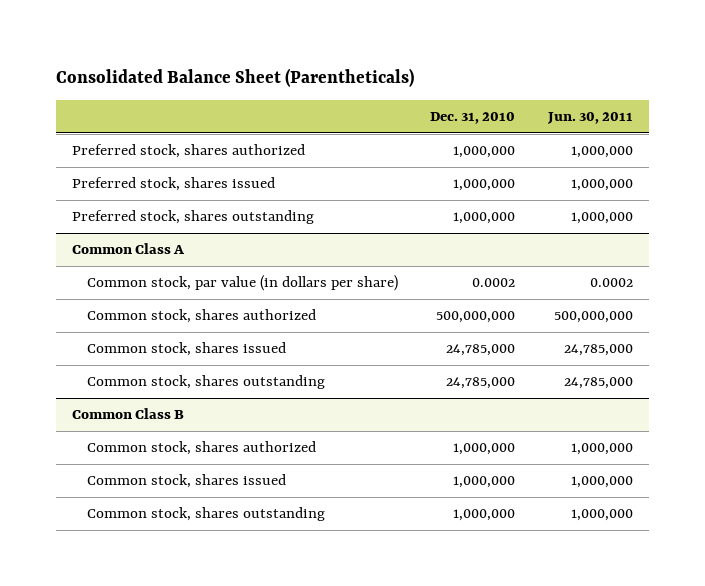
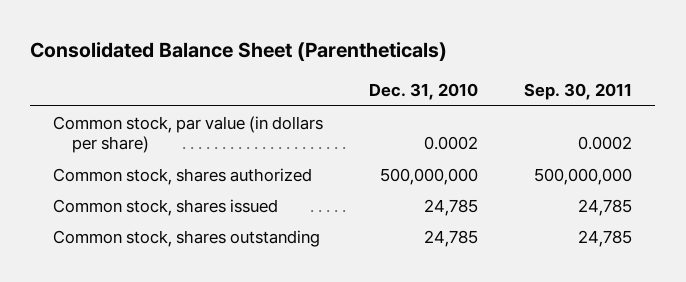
[546,112,633,125] Jun. 30, 2011 -> none
none -> [524,83,633,101] Sep. 30, 2011
[72,144,306,159] Preferred stock, shares authorized -> none
[72,177,276,192] Preferred stock, shares issued -> none
[72,210,315,225] Preferred stock, shares outstanding -> none
[72,243,185,255] Common Class A -> none
[72,408,185,420] Common Class B -> none
[87,441,317,456] Common stock, shares authorized -> none
[87,474,287,489] Common stock, shares issued -> none
[87,507,326,522] Common stock, shares outstanding -> none
[446,344,516,357] 24,785,000 -> [424,198,479,216] 24,785
[446,377,516,390] 24,785,000 -> [424,229,479,247] 24,785

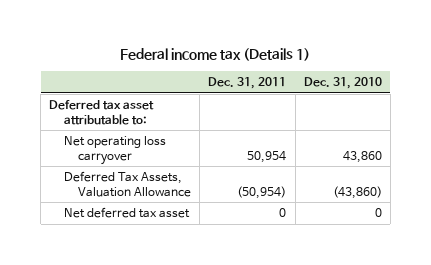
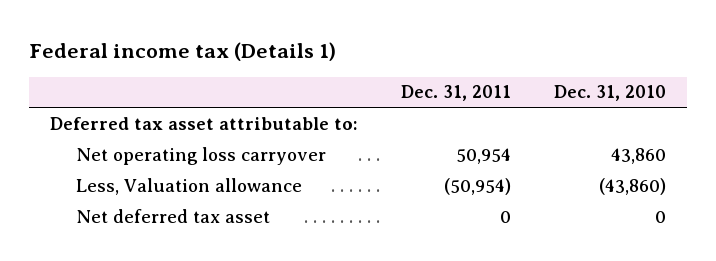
[63,171,192,197] Deferred Tax Assets, Valuation Allowance -> [76,177,303,195] Less, Valuation allowance

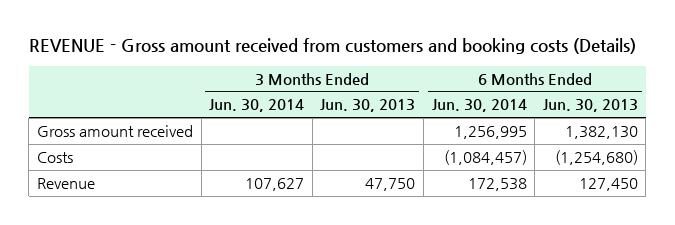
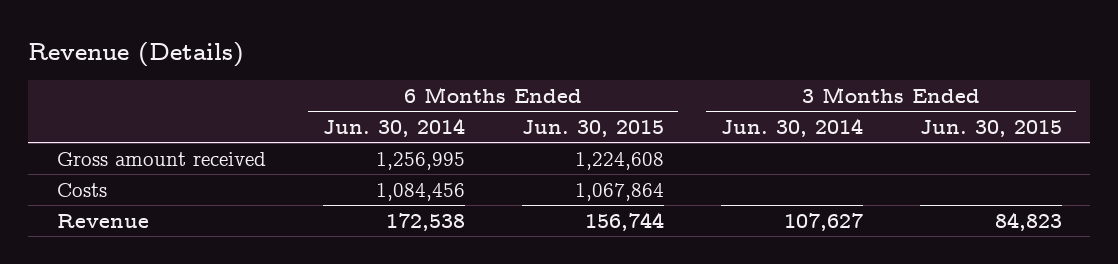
[28,38,636,55] REVENUE - Gross amount received from customers and booking costs (Details) -> [28,41,245,67] Revenue (Details)
[320,99,416,113] Jun. 30, 2013 -> none
[542,99,638,113] Jun. 30, 2013 -> none
none -> [521,119,664,137] Jun. 30, 2015
none -> [919,119,1062,137] Jun. 30, 2015
[443,149,527,165] (1,084,457) -> [375,182,465,201] 1,084,456

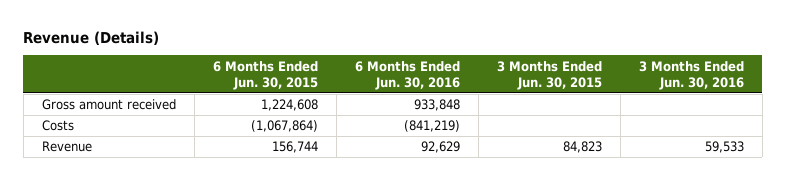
[322,117,465,137] Jun. 30, 2014 -> none
[720,117,863,137] Jun. 30, 2014 -> none
none -> [354,60,460,90] 6 Months Ended Jun. 30, 2016
none -> [638,60,744,90] 3 Months Ended Jun. 30, 2016
[574,182,664,201] 1,067,864 -> [250,120,318,133] (1,067,864)

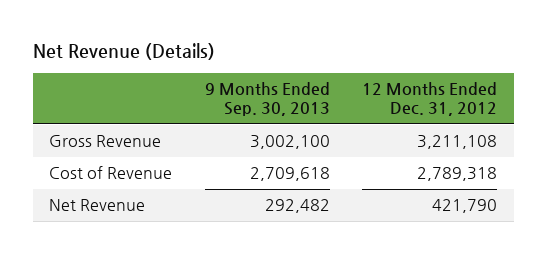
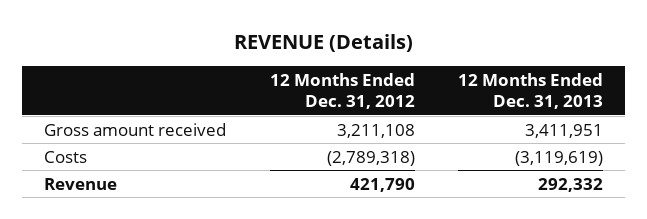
[33,43,216,61] Net Revenue (Details) -> [233,33,413,52] REVENUE (Details)
[204,82,330,117] 9 Months Ended Sep. 30, 2013 -> none
none -> [458,72,604,110] 12 Months Ended Dec. 31, 2013
[49,135,162,148] Gross Revenue -> [43,122,226,136] Gross amount received
[49,166,173,180] Cost of Revenue -> [43,150,87,163] Costs
[417,167,498,182] 2,789,318 -> [326,150,415,166] (2,789,318)
[49,199,146,212] Net Revenue -> [43,177,117,190] Revenue

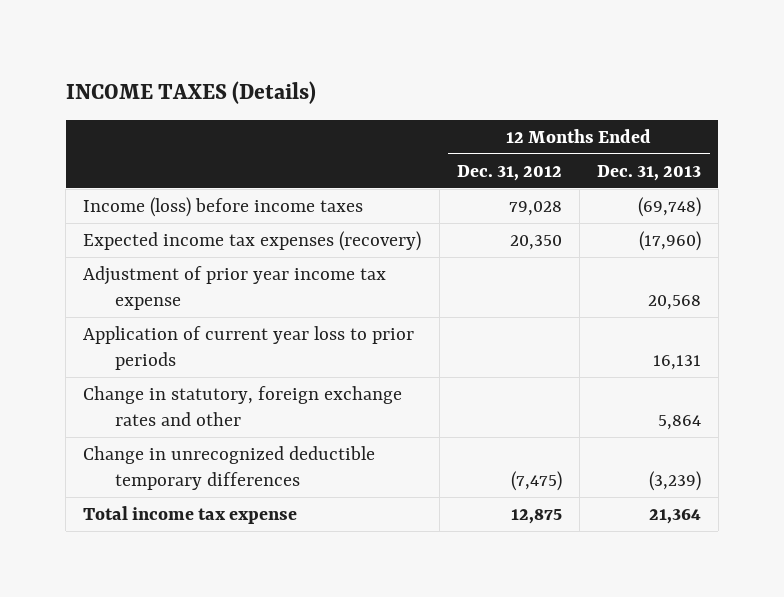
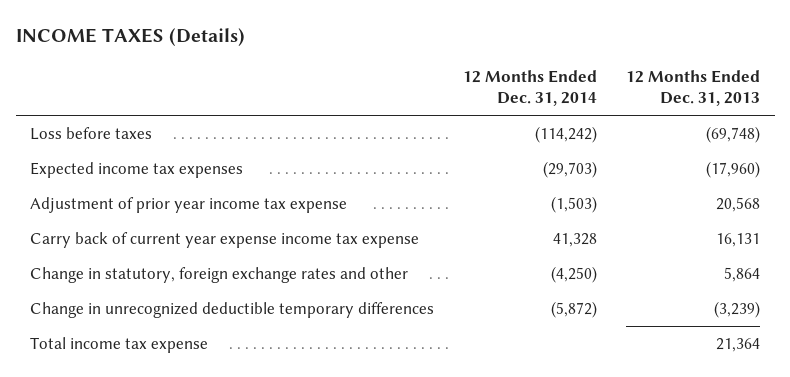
[456,164,562,181] Dec. 31, 2012 -> none
none -> [463,70,598,107] 12 Months Ended Dec. 31, 2014
[83,197,364,218] Income (loss) before income taxes -> [30,126,153,140] Loss before taxes
[83,231,422,252] Expected income tax expenses (recovery) -> [30,161,244,178] Expected income tax expenses
[83,326,415,370] Application of current year loss to prior periods -> [30,231,420,248] Carry back of current year expense income tax expense

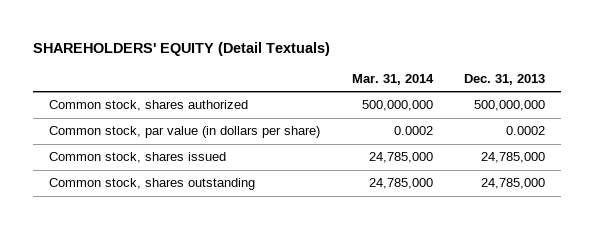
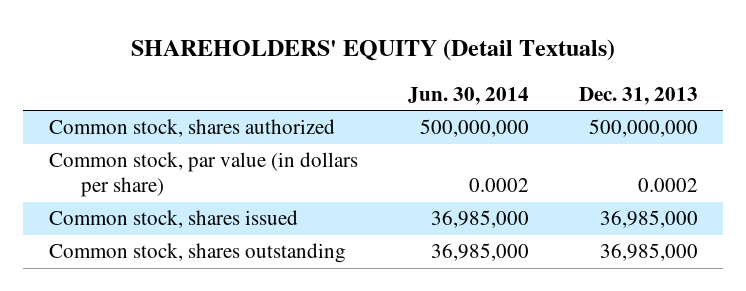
[351,74,434,86] Mar. 31, 2014 -> none
none -> [407,86,529,105] Jun. 30, 2014
[481,152,546,164] 24,785,000 -> [599,210,698,229] 36,985,000
[481,178,546,190] 24,785,000 -> [599,243,698,262] 36,985,000

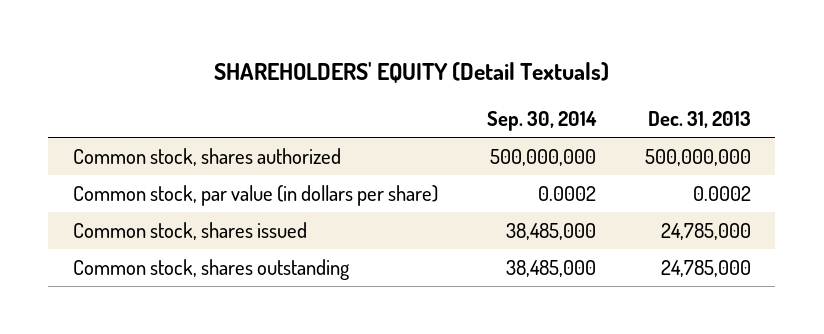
[407,86,529,105] Jun. 30, 2014 -> none
none -> [486,111,597,132] Sep. 30, 2014
[599,210,698,229] 36,985,000 -> [660,222,751,240] 24,785,000
[599,243,698,262] 36,985,000 -> [660,259,751,277] 24,785,000

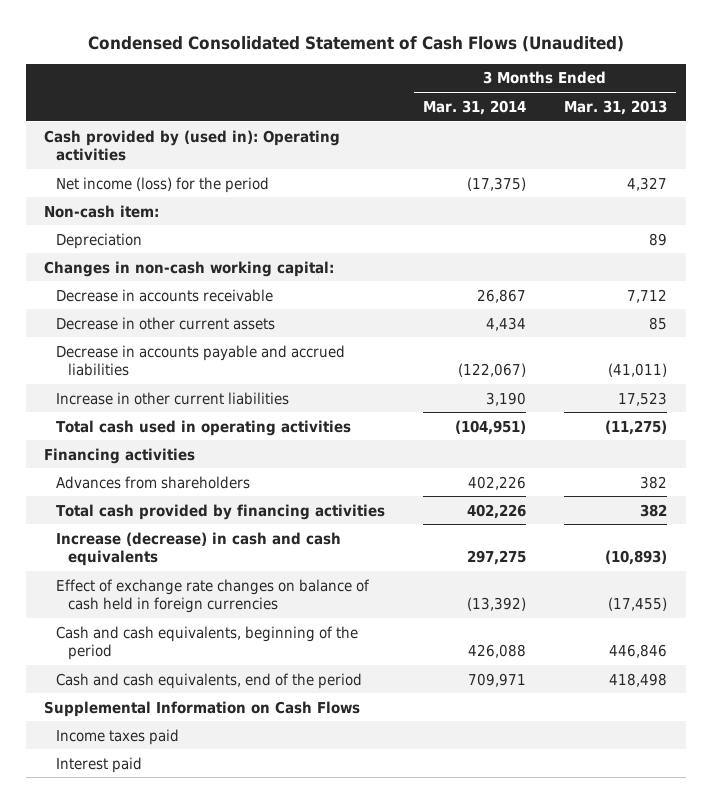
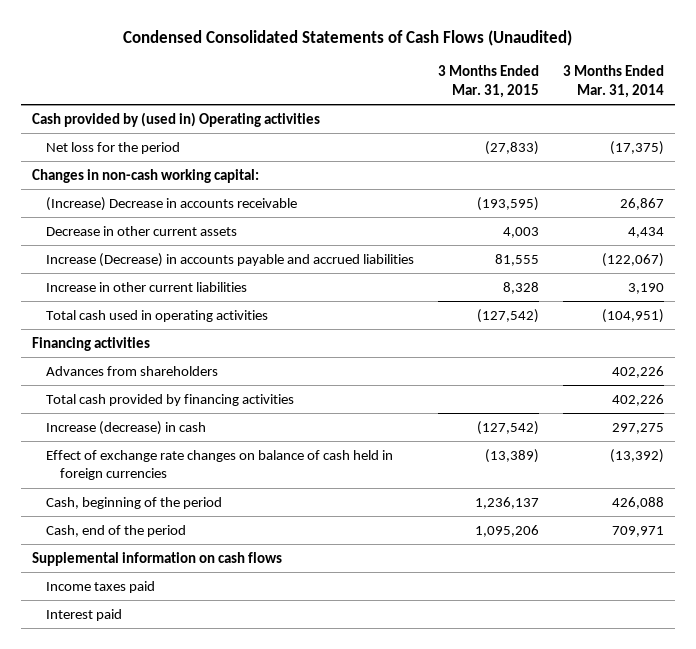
[87,35,624,52] Condensed Consolidated Statement of Cash Flows (Unaudited) -> [122,29,572,46] Condensed Consolidated Statements of Cash Flows (Unaudited)
[563,99,667,115] Mar. 31, 2013 -> none
none -> [437,65,539,98] 3 Months Ended Mar. 31, 2015
[44,204,160,218] Non-cash item: -> none
[56,232,143,249] Depreciation -> none
[44,129,341,161] Cash provided by (used in): Operating activities -> [32,111,321,127] Cash provided by (used in) Operating activities
[56,176,270,193] Net income (loss) for the period -> [46,141,181,154] Net loss for the period
[56,288,274,302] Decrease in accounts receivable -> [46,196,298,211] (Increase) Decrease in accounts receivable
[56,344,346,376] Decrease in accounts payable and accrued liabilities -> [46,252,415,267] Increase (Decrease) in accounts payable and accrued liabilities
[56,531,342,566] Increase (decrease) in cash and cash equivalents -> [46,420,207,435] Increase (decrease) in cash
[56,625,359,660] Cash and cash equivalents, beginning of the period -> [46,496,223,509] Cash, beginning of the period
[56,672,363,689] Cash and cash equivalents, end of the period -> [46,524,187,537] Cash, end of the period
[44,700,361,717] Supplemental Information on Cash Flows -> [32,551,283,566] Supplemental information on cash flows

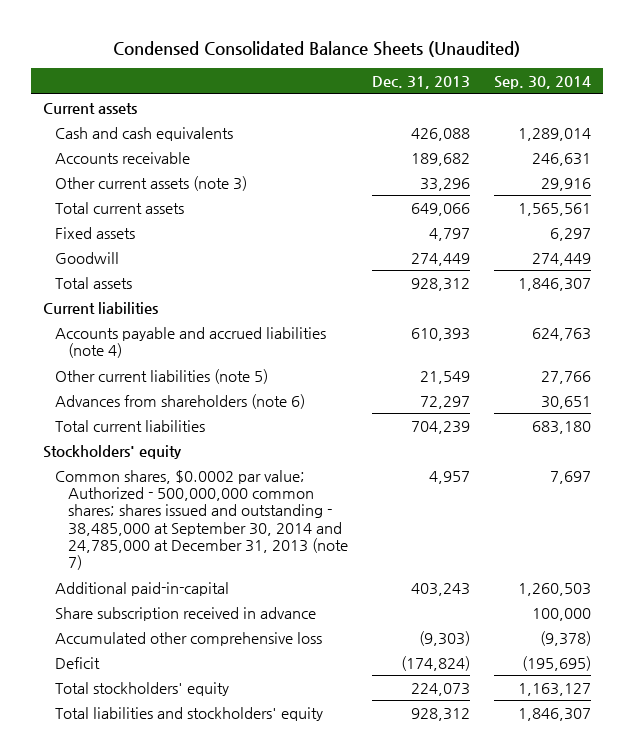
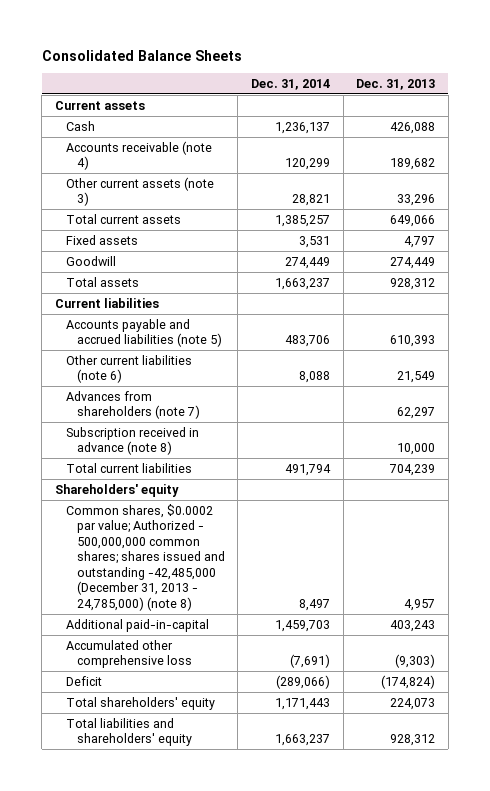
[112,40,520,57] Condensed Consolidated Balance Sheets (Unaudited) -> [41,49,242,61] Consolidated Balance Sheets
[493,76,591,90] Sep. 30, 2014 -> none
none -> [250,78,330,90] Dec. 31, 2014
[55,126,234,141] Cash and cash equivalents -> [65,120,95,131] Cash
[55,151,191,164] Accounts receivable -> [65,140,212,171] Accounts receivable (note 4)
[55,326,327,359] Accounts payable and accrued liabilities (note 4) -> [65,318,222,348] Accounts payable and accrued liabilities (note 5)
[55,368,269,384] Other current liabilities (note 5) -> [65,354,192,384] Other current liabilities (note 6)
[55,393,306,409] Advances from shareholders (note 6) -> [65,390,200,420] Advances from shareholders (note 7)
[419,395,470,409] 72,297 -> [397,407,436,420] 62,297
none -> [65,426,199,456] Subscription received in advance (note 8)
[42,444,182,459] Stockholders' equity -> [54,483,179,497] Shareholders' equity
[55,469,348,571] Common shares, $0.0002 par value; Authorized - 500,000,000 common shares; shares issued and outstanding - 38,485,000 at September 30, 2014 and 24,785,000 at December 31, 2013 (note 7) -> [65,503,225,611] Common shares, $0.0002 par value; Authorized - 500,000,000 common shares; shares issued and outstanding -42,485,000 (December 31, 2013 - 24,785,000) (note 8)
[55,606,317,621] Share subscription received in advance -> none
[55,681,230,696] Total stockholders' equity -> [65,696,215,710] Total shareholders' equity
[55,706,324,721] Total liabilities and stockholders' equity -> [65,717,192,747] Total liabilities and shareholders' equity

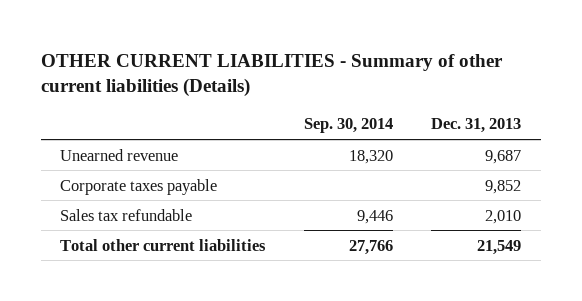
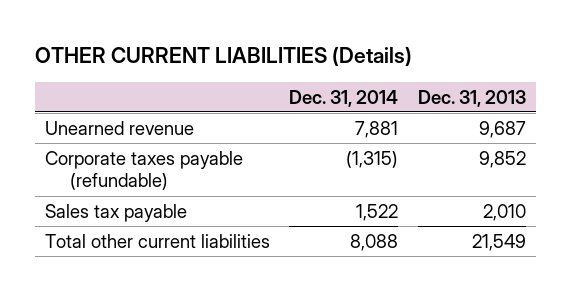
[40,53,503,98] OTHER CURRENT LIABILITIES - Summary of other current liabilities (Details) -> [34,46,412,67] OTHER CURRENT LIABILITIES (Details)
[303,118,393,134] Sep. 30, 2014 -> none
none -> [289,89,399,107] Dec. 31, 2014
[60,178,218,195] Corporate taxes payable -> [44,150,243,191] Corporate taxes payable (refundable)
[60,208,193,221] Sales tax refundable -> [44,203,187,222] Sales tax payable

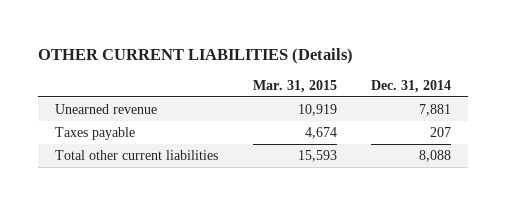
[418,89,527,107] Dec. 31, 2013 -> none
none -> [252,80,337,94] Mar. 31, 2015
[44,203,187,222] Sales tax payable -> none
[44,150,243,191] Corporate taxes payable (refundable) -> [55,126,136,140] Taxes payable
[346,150,399,168] (1,315) -> [429,126,451,137] 207

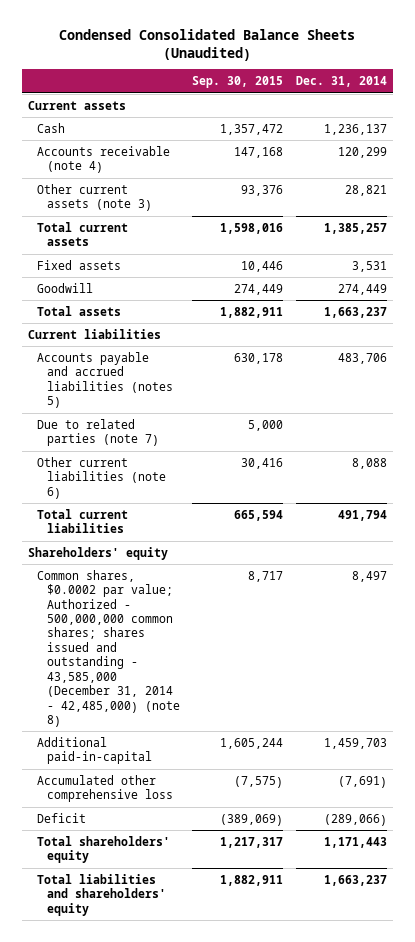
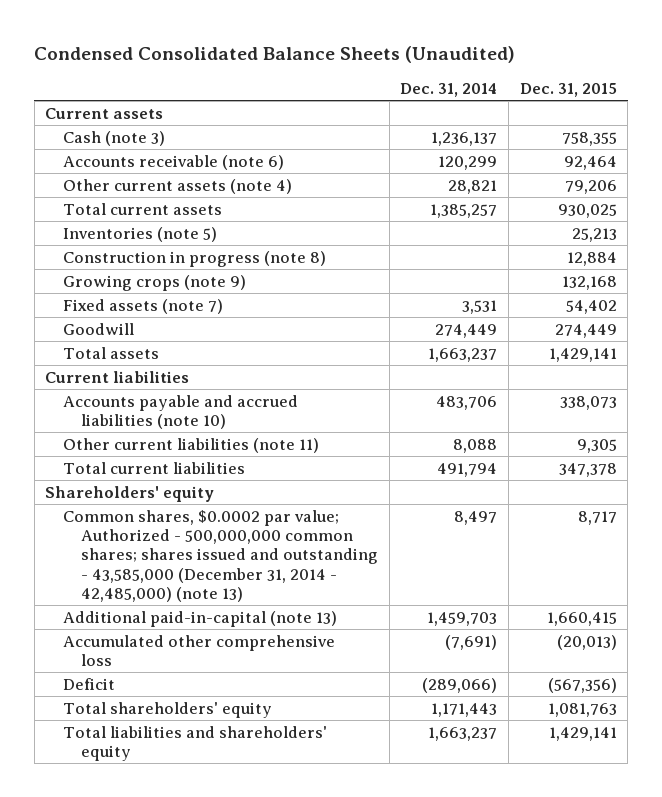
[192,76,284,89] Sep. 30, 2015 -> none
none -> [519,83,617,98] Dec. 31, 2015
[37,122,66,133] Cash -> [63,130,166,146] Cash (note 3)
[37,145,171,174] Accounts receivable (note 4) -> [63,154,285,170] Accounts receivable (note 6)
[37,183,152,212] Other current assets (note 3) -> [63,178,293,194] Other current assets (note 4)
none -> [63,226,218,242] Inventories (note 5)
none -> [63,250,327,267] Construction in progress (note 8)
none -> [63,274,247,291] Growing crops (note 9)
[37,259,122,270] Fixed assets -> [63,298,224,314] Fixed assets (note 7)
[37,418,159,447] Due to related parties (note 7) -> none
[37,351,173,409] Accounts payable and accrued liabilities (notes 5) -> [63,394,299,429] Accounts payable and accrued liabilities (note 10)
[37,456,166,499] Other current liabilities (note 6) -> [63,437,320,453] Other current liabilities (note 11)
[37,569,180,727] Common shares, $0.0002 par value; Authorized - 500,000,000 common shares; shares issued and outstanding - 43,585,000 (December 31, 2014 - 42,485,000) (note 8) -> [63,509,379,603] Common shares, $0.0002 par value; Authorized - 500,000,000 common shares; shares issued and outstanding - 43,585,000 (December 31, 2014 - 42,485,000) (note 13)
[37,736,152,765] Additional paid-in-capital -> [63,610,338,627] Additional paid-in-capital (note 13)

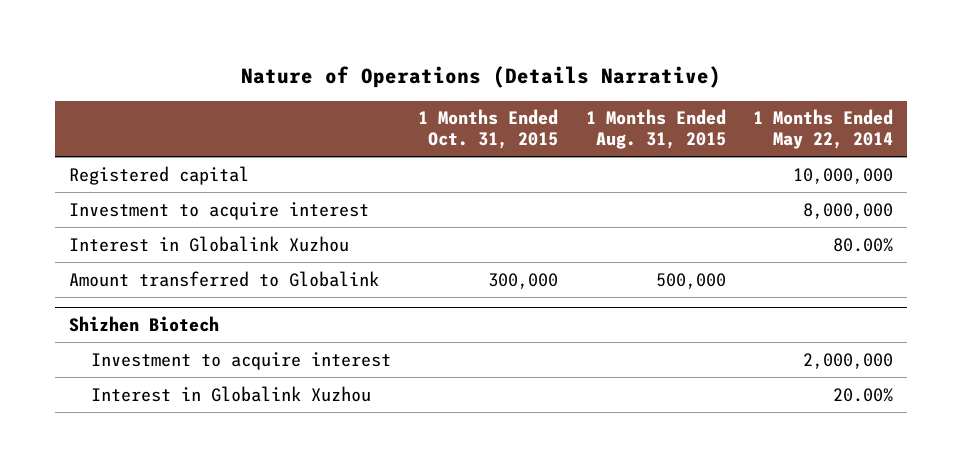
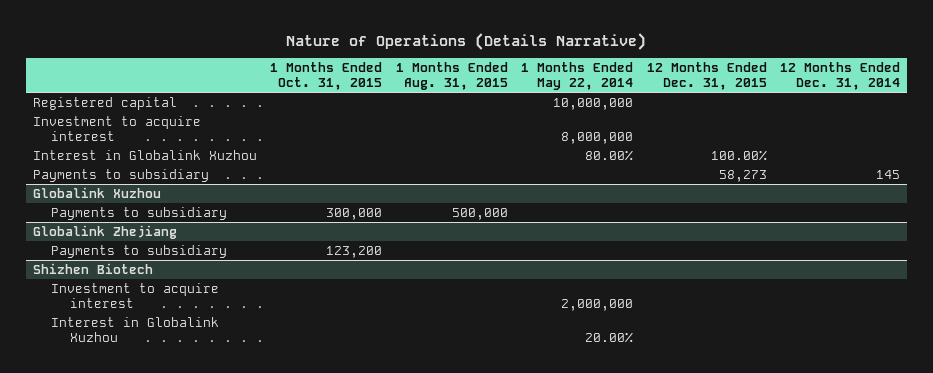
none -> [646,62,767,91] 12 Months Ended Dec. 31, 2015
none -> [779,62,900,91] 12 Months Ended Dec. 31, 2014
[69,270,380,287] Amount transferred to Globalink -> none
none -> [32,168,209,182] Payments to subsidiary
none -> [32,186,161,198] Globalink Xuzhou
none -> [51,206,228,220] Payments to subsidiary
none -> [32,224,177,239] Globalink Zhejiang
none -> [51,244,228,258] Payments to subsidiary

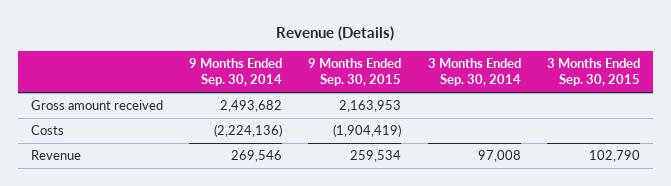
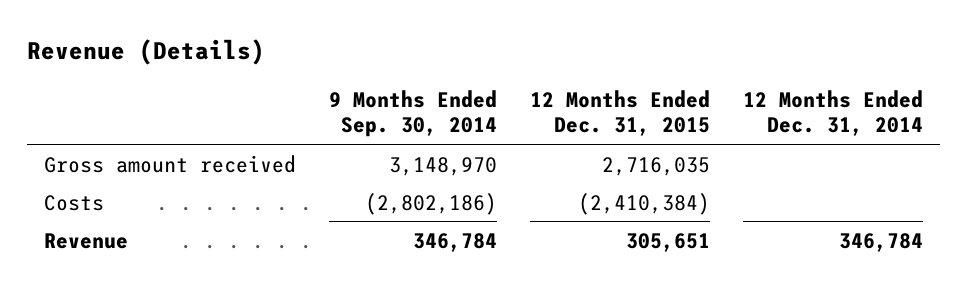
[308,58,402,87] 9 Months Ended Sep. 30, 2015 -> none
[427,58,521,87] 3 Months Ended Sep. 30, 2014 -> none
[546,58,640,87] 3 Months Ended Sep. 30, 2015 -> none
none -> [530,89,711,137] 12 Months Ended Dec. 31, 2015
none -> [743,89,924,137] 12 Months Ended Dec. 31, 2014
[220,100,283,113] 2,493,682 -> [388,156,497,176] 3,148,970
[214,124,283,138] (2,224,136) -> [364,192,497,215] (2,802,186)
[231,150,283,163] 269,546 -> [412,232,497,252] 346,784

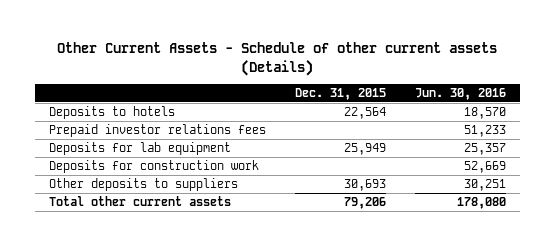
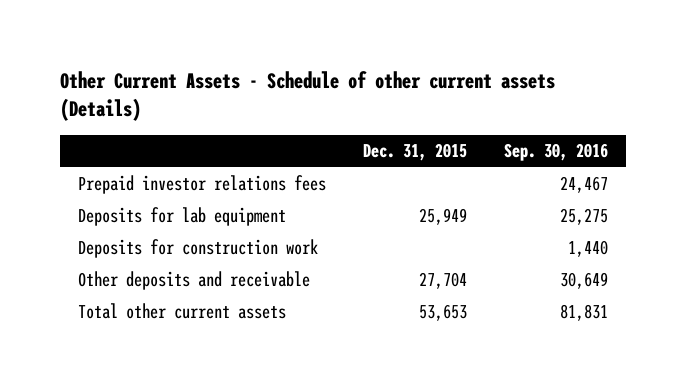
[414,88,506,101] Jun. 30, 2016 -> none
none -> [503,143,608,162] Sep. 30, 2016
[49,106,176,120] Deposits to hotels -> none
[49,178,239,192] Other deposits to suppliers -> [78,271,311,291] Other deposits and receivable
[343,179,386,192] 30,693 -> [418,272,467,290] 27,704
[343,197,386,210] 79,206 -> [418,304,467,322] 53,653

